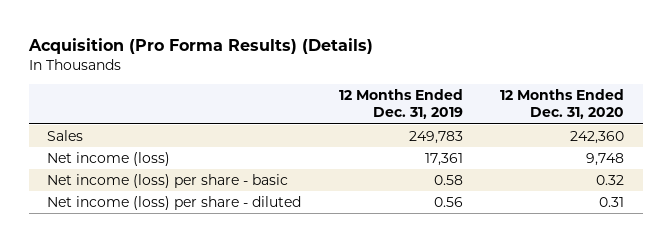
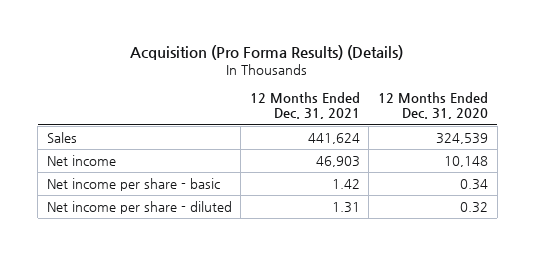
[338,88,463,120] 12 Months Ended Dec. 31, 2019 -> none
none -> [249,92,360,120] 12 Months Ended Dec. 31, 2021
[569,131,624,145] 242,360 -> [436,132,489,144] 324,539
[47,152,171,167] Net income (loss) -> [46,154,116,166] Net income
[585,153,624,167] 9,748 -> [444,155,489,167] 10,148
[47,174,289,189] Net income (loss) per share - basic -> [46,177,220,191] Net income per share - basic
[595,175,624,186] 0.32 -> [460,178,489,190] 0.34
[47,196,302,211] Net income (loss) per share - diluted -> [46,200,232,214] Net income per share - diluted
[598,197,624,208] 0.31 -> [460,201,489,213] 0.32

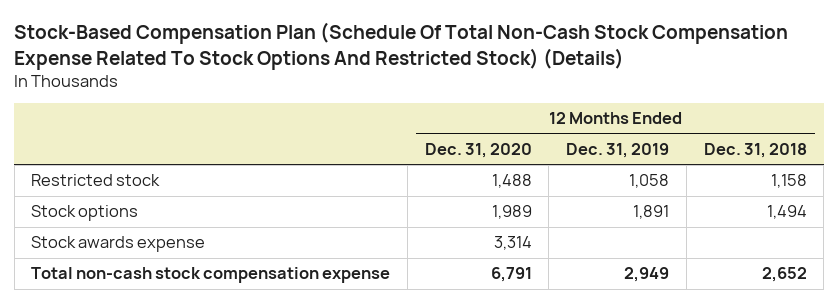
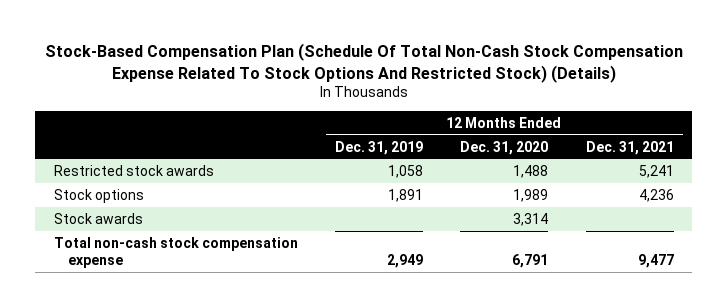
[703,142,807,158] Dec. 31, 2018 -> none
none -> [585,140,674,155] Dec. 31, 2021
[31,174,161,187] Restricted stock -> [53,164,214,176] Restricted stock awards
[31,236,206,253] Stock awards expense -> [53,212,143,224] Stock awards

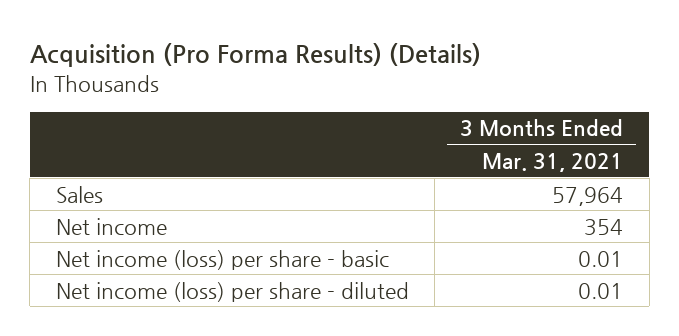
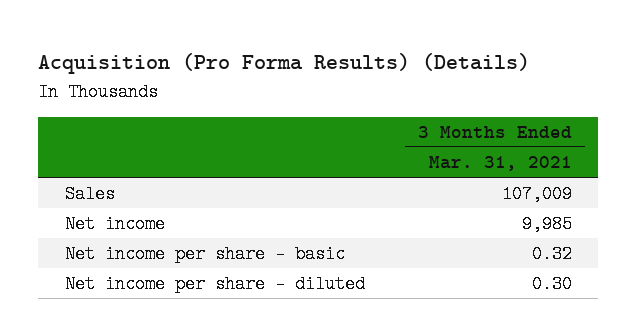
[552,186,624,206] 57,964 -> [501,185,572,204] 107,009
[584,218,624,236] 354 -> [521,215,572,234] 9,985
[55,249,389,270] Net income (loss) per share - basic -> [64,245,345,264] Net income per share - basic
[578,250,624,267] 0.01 -> [531,245,572,264] 0.32
[55,281,409,302] Net income (loss) per share - diluted -> [64,275,365,294] Net income per share - diluted
[578,282,624,299] 0.01 -> [531,275,572,294] 0.30

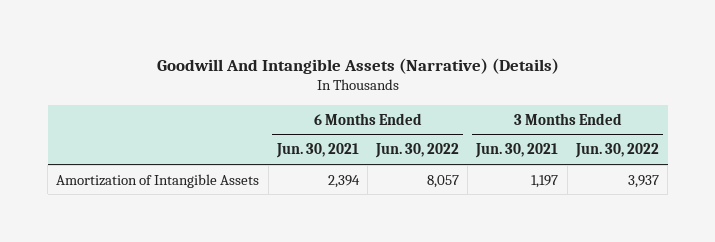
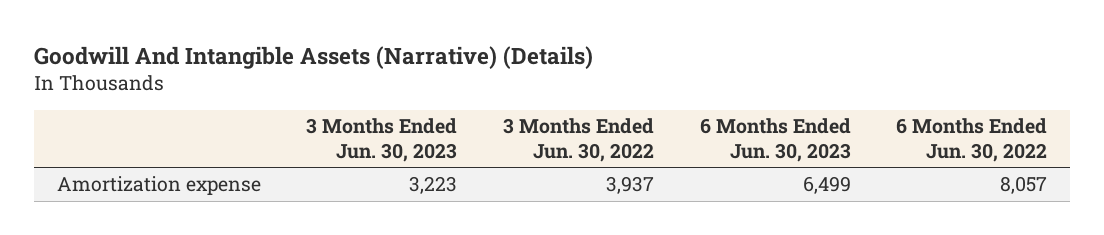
[275,143,359,159] Jun. 30, 2021 -> none
[475,143,559,159] Jun. 30, 2021 -> none
none -> [306,118,458,162] 3 Months Ended Jun. 30, 2023
none -> [699,118,851,162] 6 Months Ended Jun. 30, 2023
[56,173,260,188] Amortization of Intangible Assets -> [56,176,261,196] Amortization expense

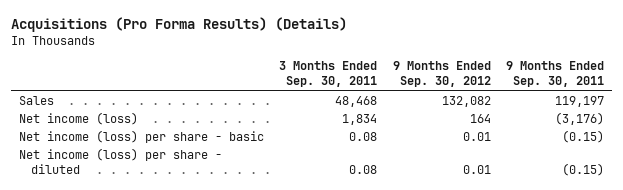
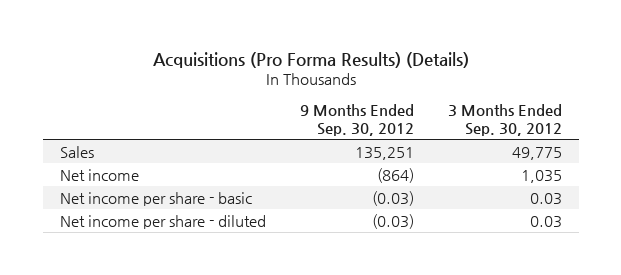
[279,61,378,88] 3 Months Ended Sep. 30, 2011 -> none
[506,61,605,88] 9 Months Ended Sep. 30, 2011 -> none
none -> [447,104,562,136] 3 Months Ended Sep. 30, 2012
[441,95,491,107] 132,082 -> [354,146,414,160] 135,251
[18,111,138,125] Net income (loss) -> [59,168,139,181] Net income
[469,113,491,123] 164 -> [376,167,414,183] (864)
[18,129,264,143] Net income (loss) per share - basic -> [59,191,252,206] Net income per share - basic
[462,131,491,141] 0.01 -> [371,190,414,206] (0.03)
[18,147,222,174] Net income (loss) per share - diluted -> [59,214,266,229] Net income per share - diluted
[462,164,491,174] 0.01 -> [371,213,414,229] (0.03)

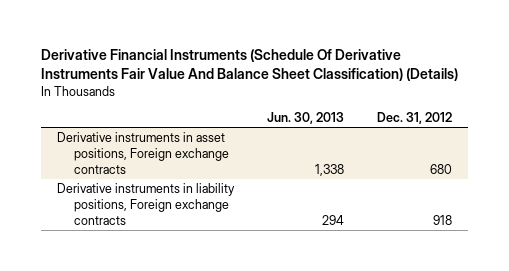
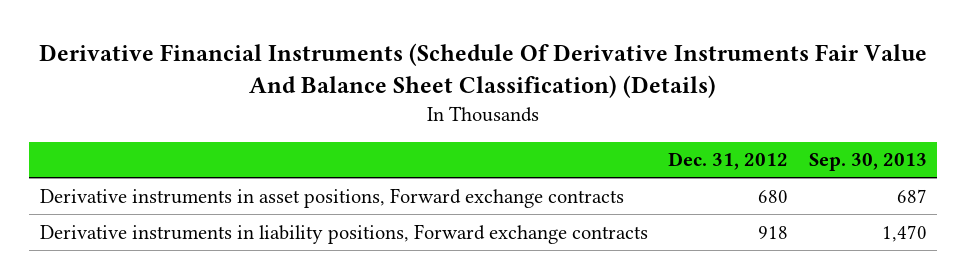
[267,112,345,125] Jun. 30, 2013 -> none
none -> [808,153,927,172] Sep. 30, 2013
[57,132,229,174] Derivative instruments in asset positions, Foreign exchange contracts -> [39,187,624,208] Derivative instruments in asset positions, Forward exchange contracts
[57,183,236,225] Derivative instruments in liability positions, Foreign exchange contracts -> [39,223,648,244] Derivative instruments in liability positions, Forward exchange contracts

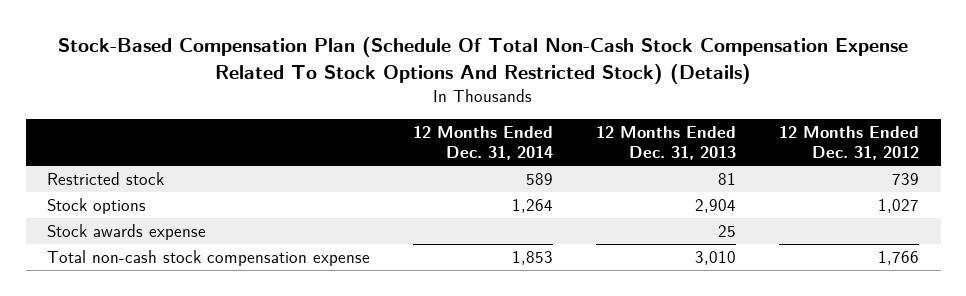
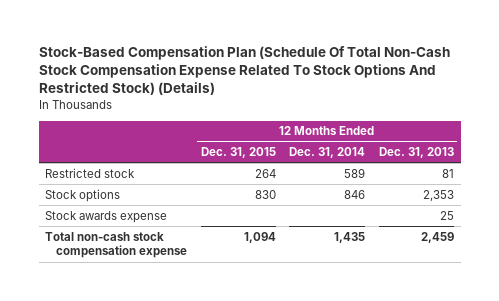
[779,125,920,161] 12 Months Ended Dec. 31, 2012 -> none
none -> [200,147,276,159] Dec. 31, 2015
[512,198,554,213] 1,264 -> [344,189,366,199] 846
[695,198,737,213] 2,904 -> [422,189,454,201] 2,353
[512,250,554,265] 1,853 -> [334,231,366,243] 1,435
[695,250,737,265] 3,010 -> [420,231,454,243] 2,459

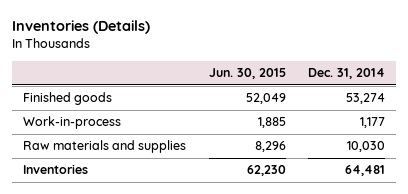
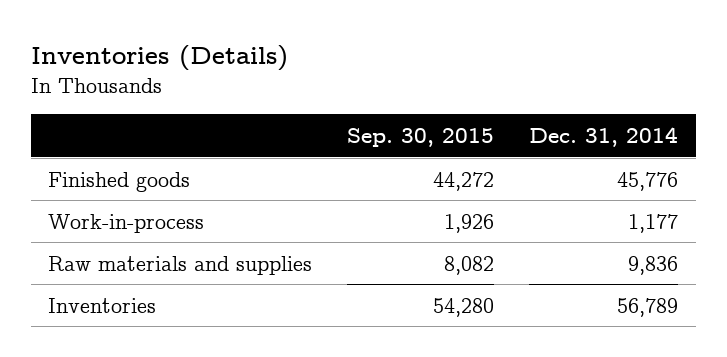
[208,68,286,80] Jun. 30, 2015 -> none
none -> [347,127,495,147] Sep. 30, 2015
[346,93,386,105] 53,274 -> [617,171,679,191] 45,776
[347,141,386,153] 10,030 -> [628,255,679,275] 9,836
[345,165,386,177] 64,481 -> [617,297,679,317] 56,789

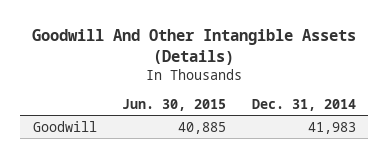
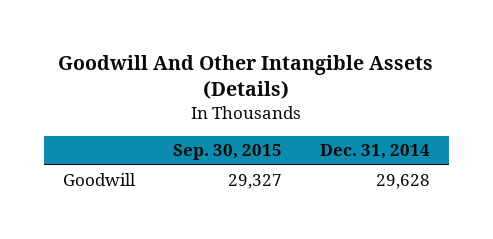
[122,99,227,112] Jun. 30, 2015 -> none
none -> [172,144,282,161] Sep. 30, 2015
[307,121,356,134] 41,983 -> [376,174,431,190] 29,628

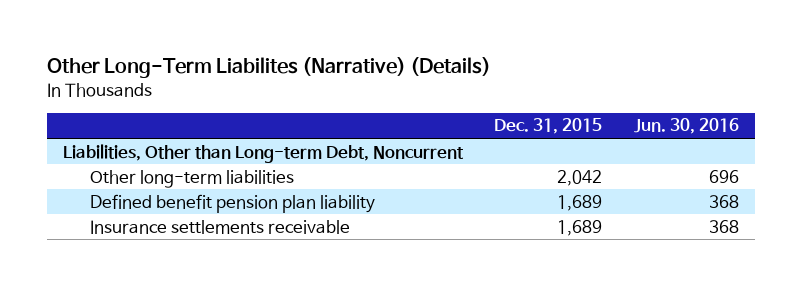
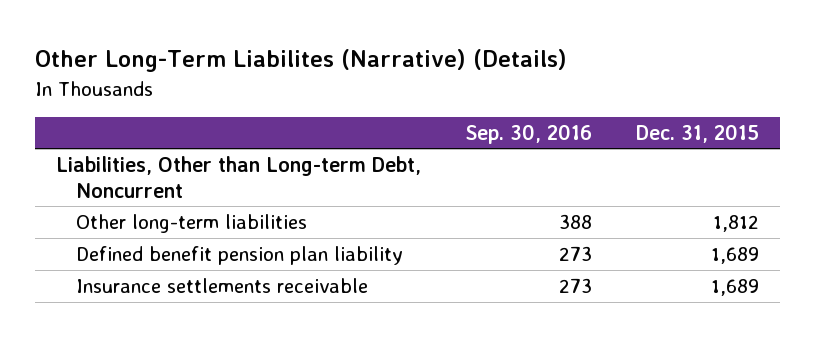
[633,118,739,135] Jun. 30, 2016 -> none
none -> [465,123,593,144] Sep. 30, 2016
[557,169,603,186] 2,042 -> [712,214,759,232] 1,812

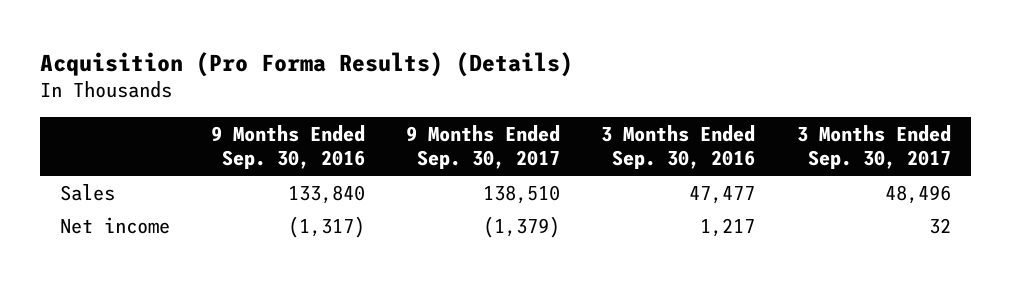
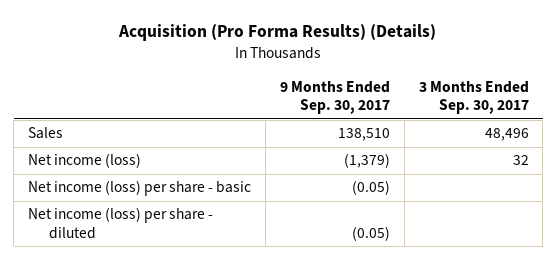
[211,124,366,170] 9 Months Ended Sep. 30, 2016 -> none
[601,124,756,170] 3 Months Ended Sep. 30, 2016 -> none
[60,216,171,234] Net income -> [28,153,142,169] Net income (loss)
none -> [28,180,252,197] Net income (loss) per share - basic
none -> [28,207,214,239] Net income (loss) per share - diluted

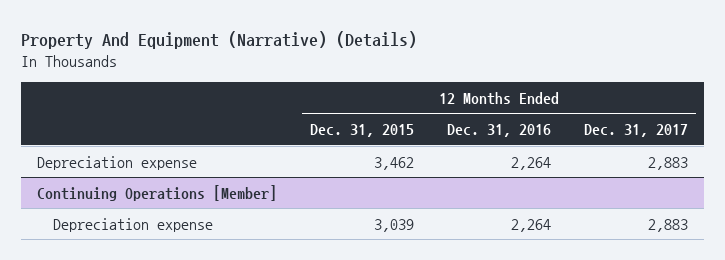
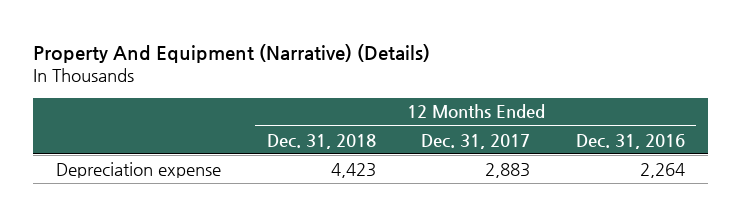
[310,124,415,138] Dec. 31, 2015 -> none
none -> [266,133,376,149] Dec. 31, 2018
[37,184,278,201] Continuing Operations [Member] -> none
[52,217,213,232] Depreciation expense -> none

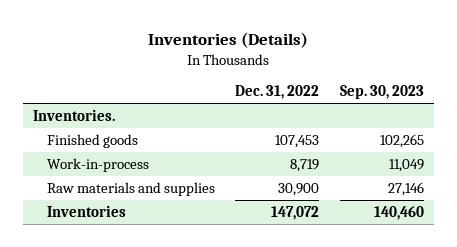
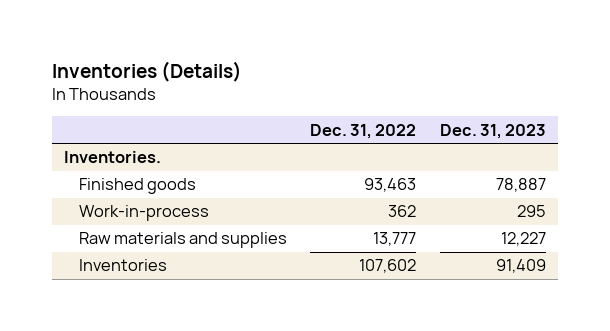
[339,85,424,100] Sep. 30, 2023 -> none
none -> [440,123,547,139] Dec. 31, 2023
[275,135,320,149] 107,453 -> [364,178,417,193] 93,463
[290,159,320,173] 8,719 -> [388,205,417,218] 362
[278,183,320,197] 30,900 -> [373,232,417,247] 13,777
[271,206,320,221] 147,072 -> [359,259,417,274] 107,602

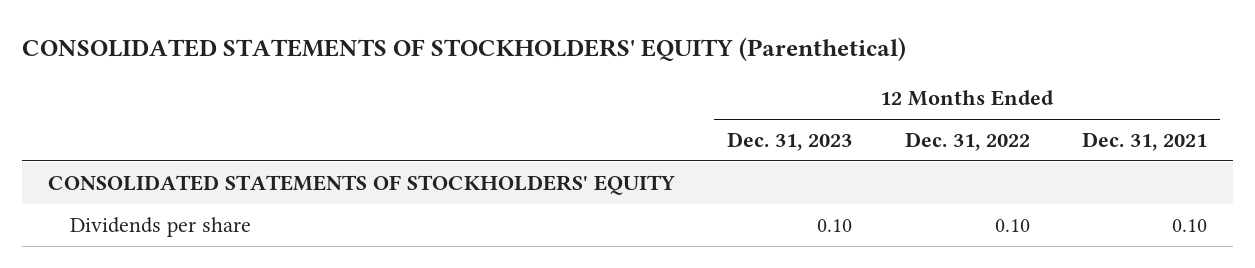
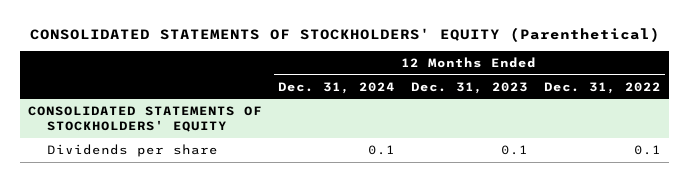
[1082,132,1208,152] Dec. 31, 2021 -> none
none -> [278,81,396,94] Dec. 31, 2024
[817,218,853,232] 0.10 -> [500,145,528,156] 0.1
[994,218,1030,232] 0.10 -> [633,145,661,156] 0.1

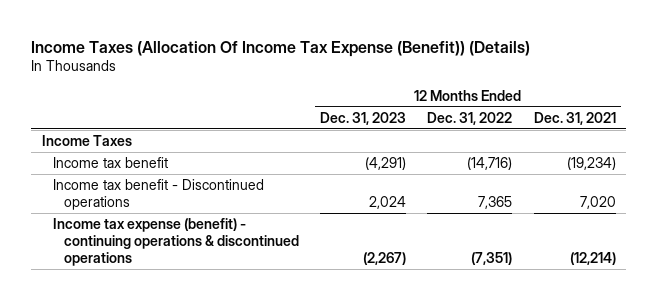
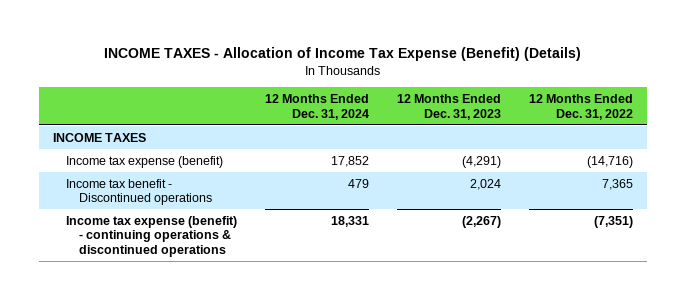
[31,40,531,57] Income Taxes (Allocation Of Income Tax Expense (Benefit)) (Details) -> [104,47,582,62] INCOME TAXES - Allocation of Income Tax Expense (Benefit) (Details)
[533,111,616,125] Dec. 31, 2021 -> none
none -> [265,94,370,120] 12 Months Ended Dec. 31, 2024
[42,134,133,146] Income Taxes -> [53,132,147,142] INCOME TAXES
[52,156,168,168] Income tax benefit -> [66,155,224,168] Income tax expense (benefit)

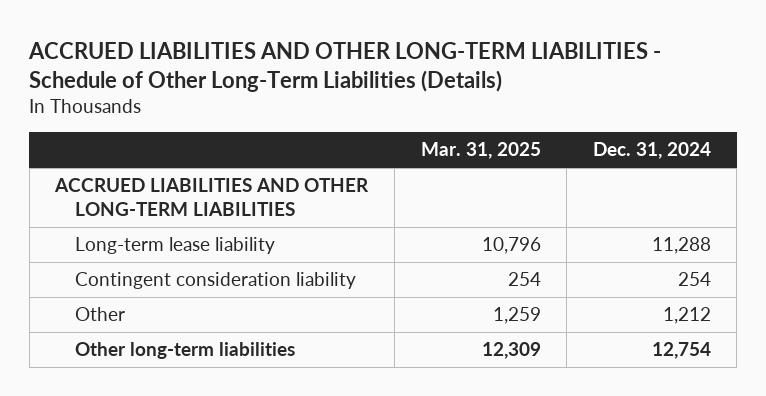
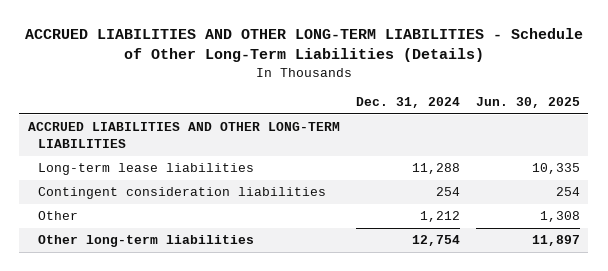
[420,142,541,160] Mar. 31, 2025 -> none
none -> [476,96,581,108] Jun. 30, 2025
[74,237,275,255] Long-term lease liability -> [37,163,254,176] Long-term lease liabilities
[74,272,356,290] Contingent consideration liability -> [37,187,326,200] Contingent consideration liabilities

